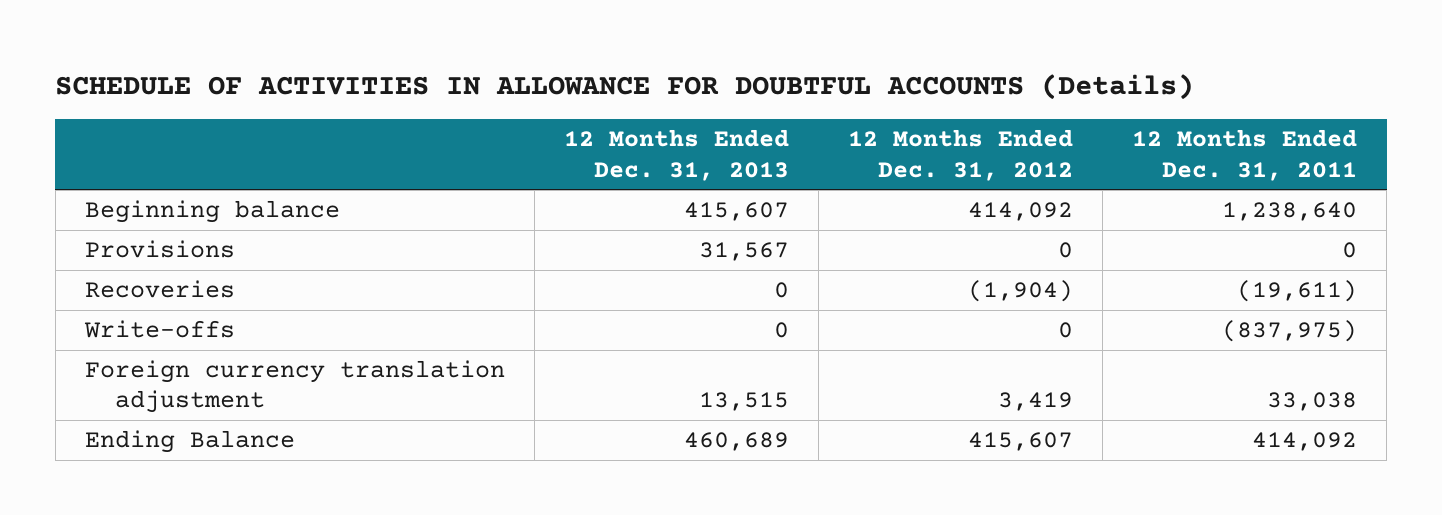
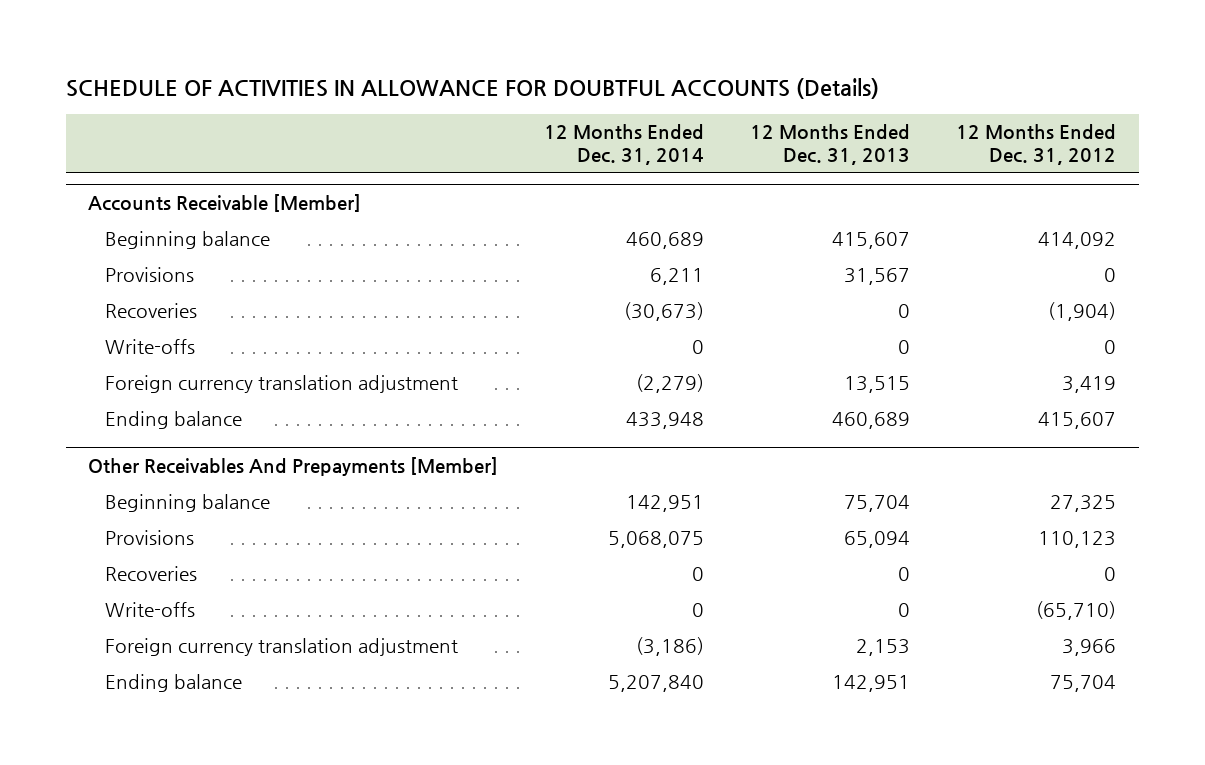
[1132,129,1358,181] 12 Months Ended Dec. 31, 2011 -> none
none -> [544,124,705,165] 12 Months Ended Dec. 31, 2014
none -> [88,193,362,212] Accounts Receivable [Member]
[84,430,295,454] Ending Balance -> [104,410,242,429] Ending balance
none -> [88,456,499,476] Other Receivables And Prepayments [Member]
none -> [104,493,270,512] Beginning balance
none -> [104,529,194,545] Provisions
none -> [104,565,197,581] Recoveries
none -> [104,601,195,617] Write-offs
none -> [104,637,458,656] Foreign currency translation adjustment
none -> [104,673,242,692] Ending balance

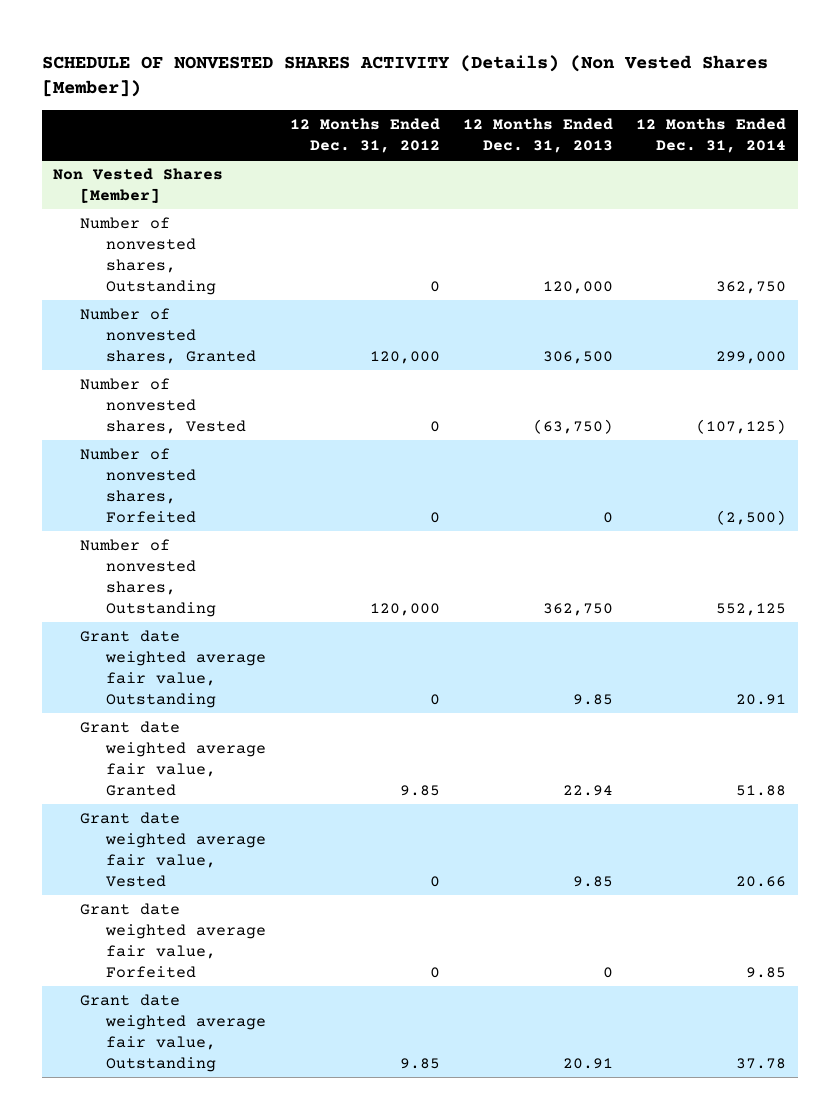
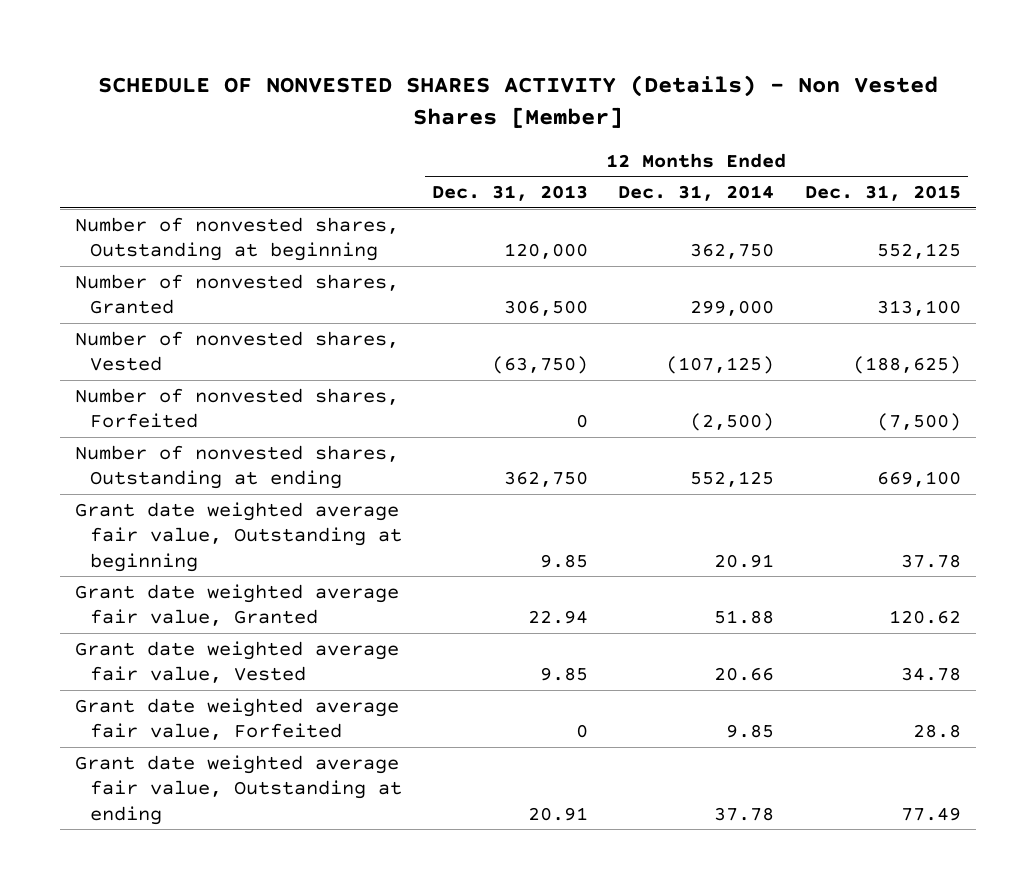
[41,54,768,98] SCHEDULE OF NONVESTED SHARES ACTIVITY (Details) (Non Vested Shares [Member]) -> [97,75,938,129] SCHEDULE OF NONVESTED SHARES ACTIVITY (Details) - Non Vested Shares [Member]
[289,117,440,154] 12 Months Ended Dec. 31, 2012 -> none
none -> [804,185,961,202] Dec. 31, 2015
[53,167,224,203] Non Vested Shares [Member] -> none
[79,216,217,296] Number of nonvested shares, Outstanding -> [75,216,400,262] Number of nonvested shares, Outstanding at beginning
[79,538,217,618] Number of nonvested shares, Outstanding -> [75,444,400,490] Number of nonvested shares, Outstanding at ending
[79,629,267,709] Grant date weighted average fair value, Outstanding -> [75,501,402,572] Grant date weighted average fair value, Outstanding at beginning
[79,993,267,1073] Grant date weighted average fair value, Outstanding -> [75,754,402,825] Grant date weighted average fair value, Outstanding at ending

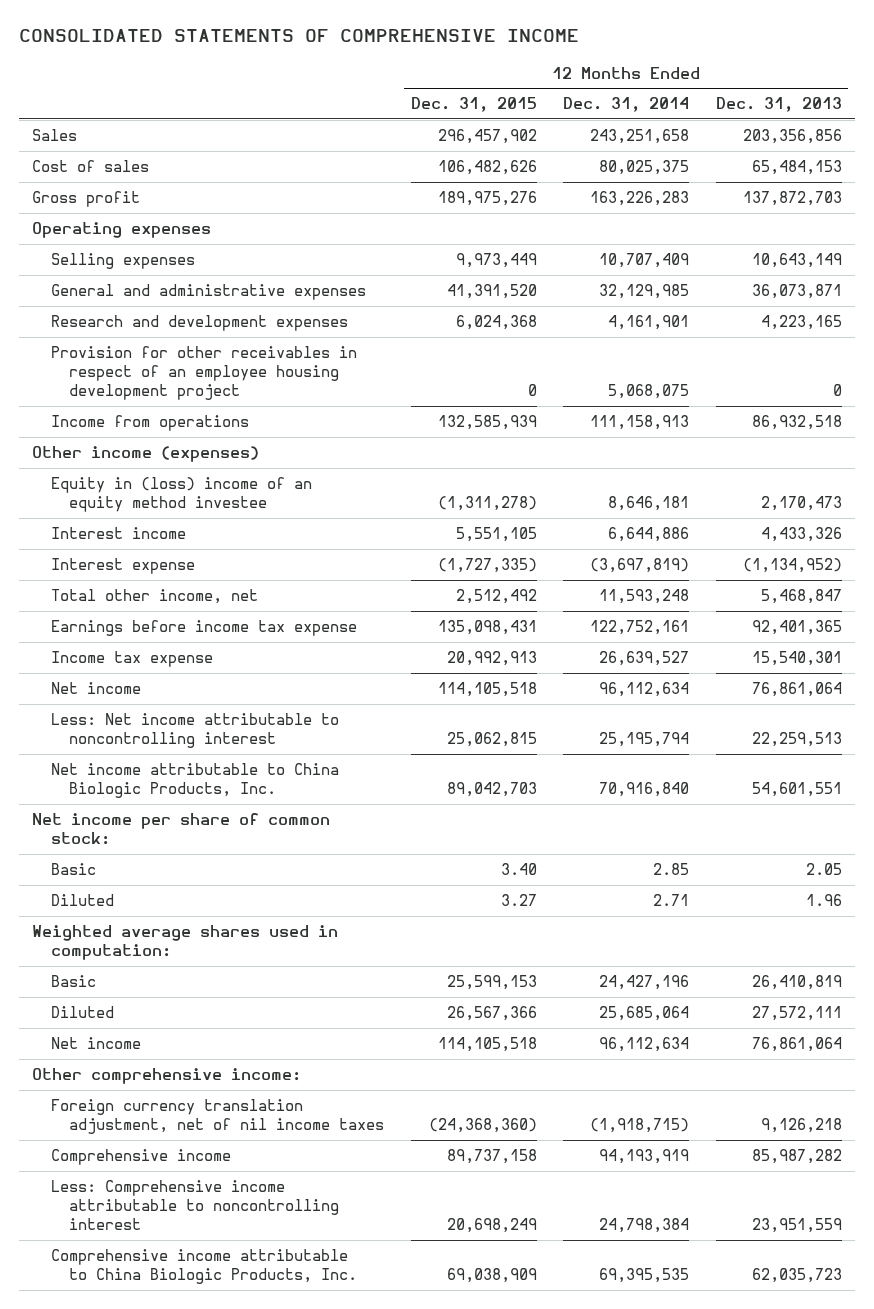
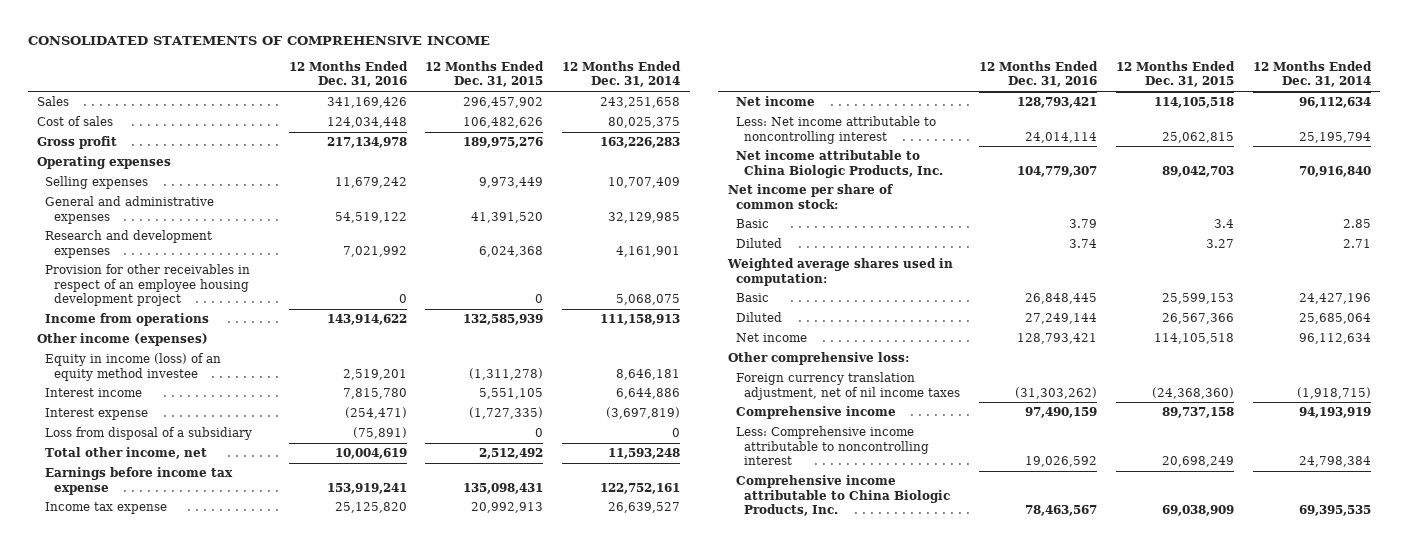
[715,97,842,113] Dec. 31, 2013 -> none
none -> [288,60,408,88] 12 Months Ended Dec. 31, 2016
[50,477,312,513] Equity in (loss) income of an equity method investee -> [45,353,222,381] Equity in income (loss) of an equity method investee
none -> [45,427,253,441] Loss from disposal of a subsidiary
[500,863,537,876] 3.40 -> [1214,219,1235,229] 3.4
[32,1068,302,1085] Other comprehensive income: -> [727,352,909,366] Other comprehensive loss:

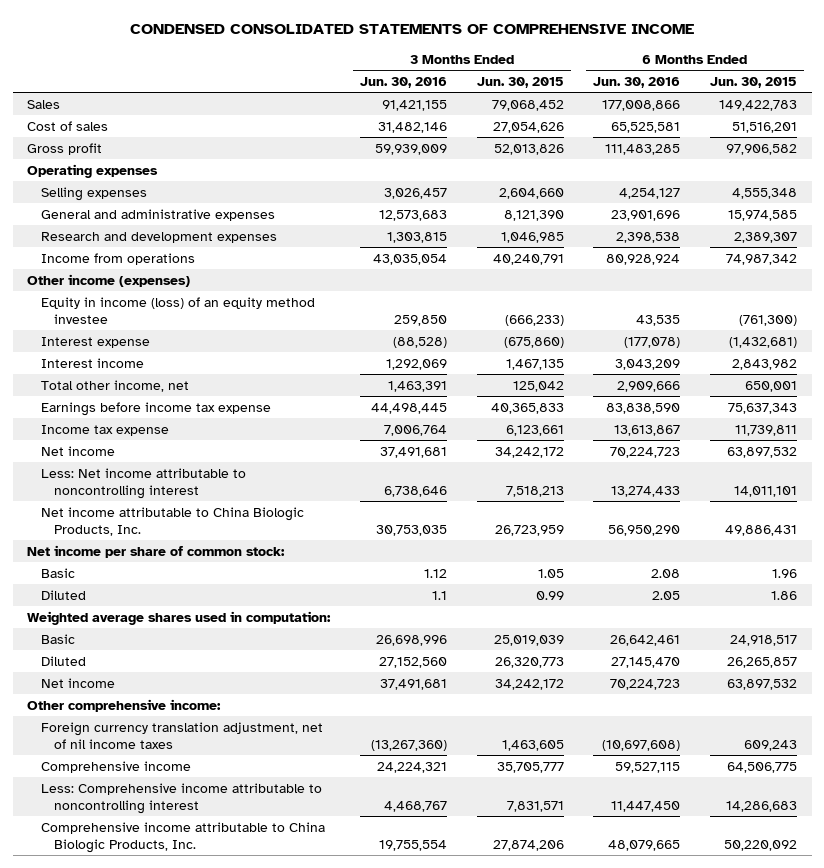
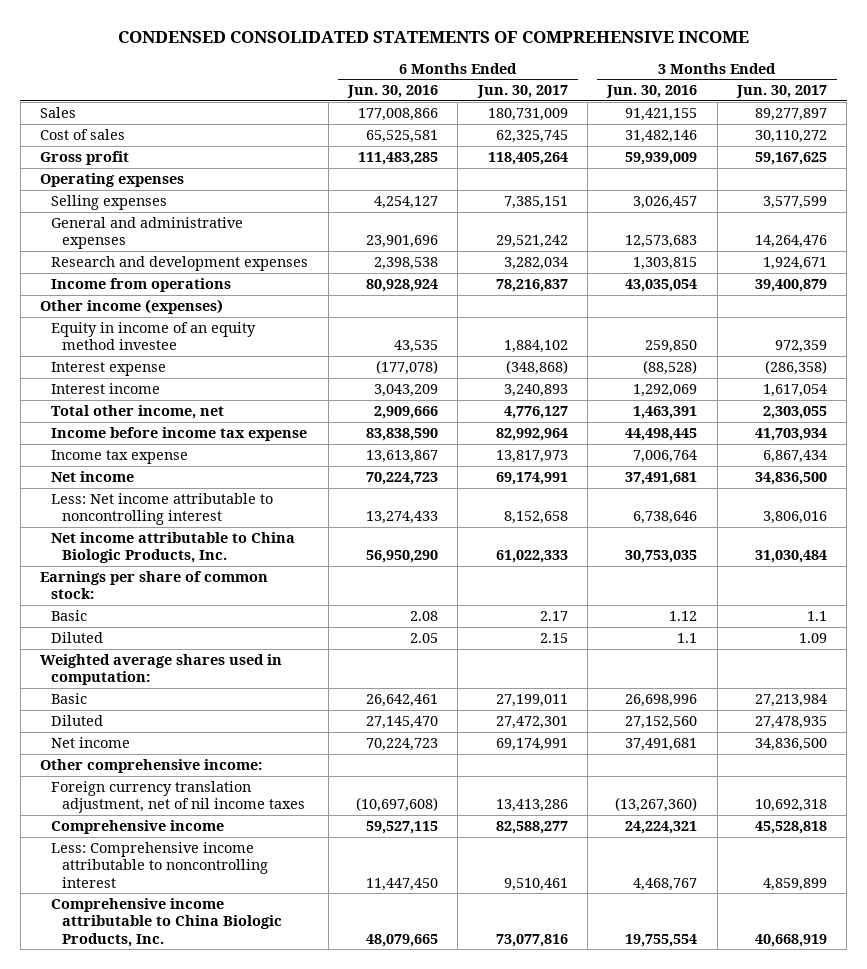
[476,77,564,89] Jun. 30, 2015 -> none
[709,77,797,89] Jun. 30, 2015 -> none
none -> [476,85,568,99] Jun. 30, 2017
none -> [736,85,828,99] Jun. 30, 2017
[40,296,315,324] Equity in income (loss) of an equity method investee -> [51,322,257,351] Equity in income of an equity method investee
[40,401,271,416] Earnings before income tax expense -> [51,427,308,442] Income before income tax expense
[27,544,286,558] Net income per share of common stock: -> [40,571,269,600] Earnings per share of common stock:

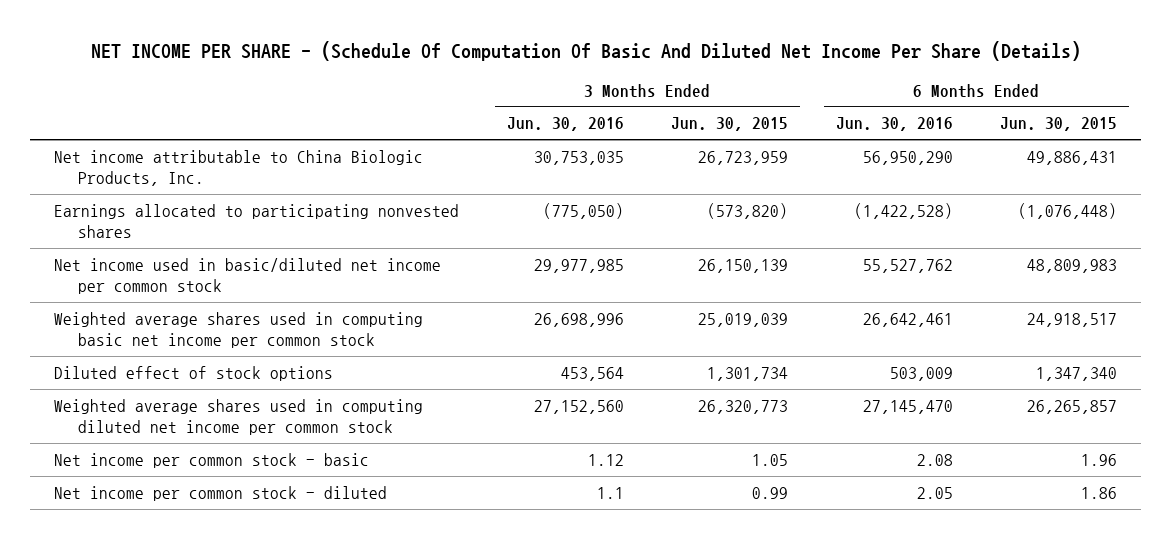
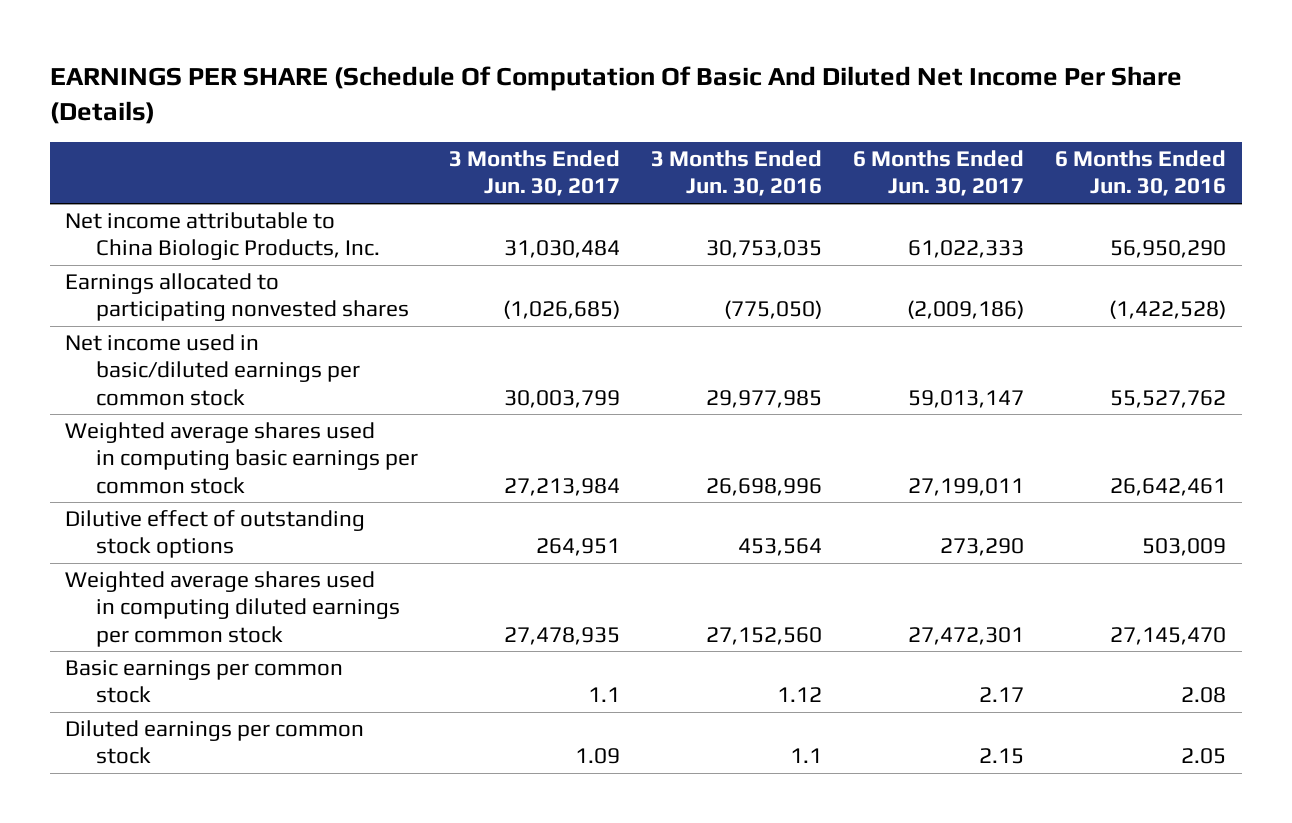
[90,40,1081,61] NET INCOME PER SHARE - (Schedule Of Computation Of Basic And Diluted Net Income Per Share (Details) -> [49,65,1182,124] EARNINGS PER SHARE (Schedule Of Computation Of Basic And Diluted Net Income Per Share (Details)
[671,117,789,132] Jun. 30, 2015 -> none
[1000,117,1118,132] Jun. 30, 2015 -> none
none -> [448,150,620,197] 3 Months Ended Jun. 30, 2017
none -> [853,150,1025,197] 6 Months Ended Jun. 30, 2017
[54,257,442,294] Net income used in basic/diluted net income per common stock -> [65,334,360,406] Net income used in basic/diluted earnings per common stock
[54,311,424,348] Weighted average shares used in computing basic net income per common stock -> [65,422,418,494] Weighted average shares used in computing basic earnings per common stock
[54,365,334,381] Diluted effect of stock options -> [65,510,366,559] Dilutive effect of outstanding stock options
[54,398,424,435] Weighted average shares used in computing diluted net income per common stock -> [65,571,400,647] Weighted average shares used in computing diluted earnings per common stock
[54,452,370,468] Net income per common stock - basic -> [65,660,344,704] Basic earnings per common stock
[54,485,388,501] Net income per common stock - diluted -> [65,720,365,765] Diluted earnings per common stock

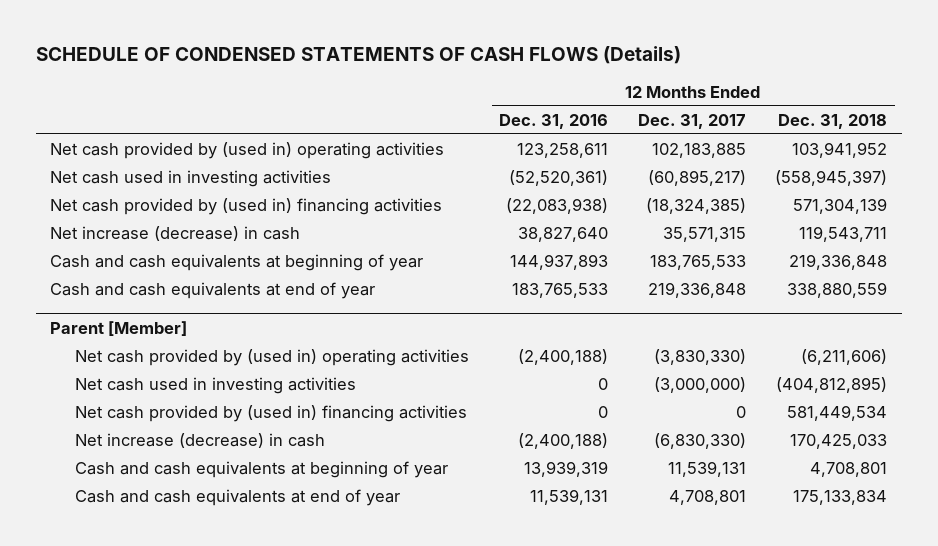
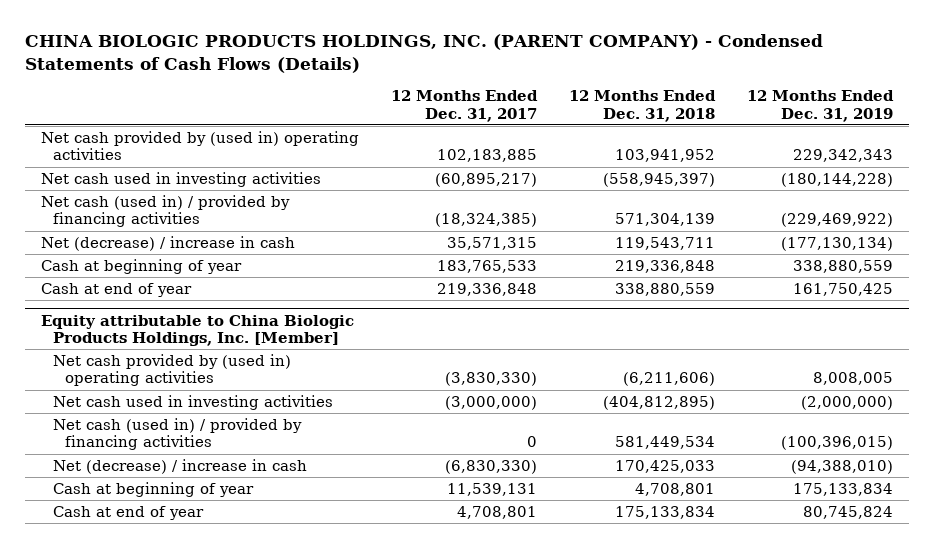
[35,46,681,65] SCHEDULE OF CONDENSED STATEMENTS OF CASH FLOWS (Details) -> [24,34,823,73] CHINA BIOLOGIC PRODUCTS HOLDINGS, INC. (PARENT COMPANY) - Condensed Statements of Cash Flows (Details)
[499,113,609,129] Dec. 31, 2016 -> none
none -> [746,89,894,122] 12 Months Ended Dec. 31, 2019
[50,198,443,216] Net cash provided by (used in) financing activities -> [40,194,290,228] Net cash (used in) / provided by financing activities
[50,226,301,242] Net increase (decrease) in cash -> [40,235,295,251] Net (decrease) / increase in cash
[50,254,424,272] Cash and cash equivalents at beginning of year -> [40,258,242,274] Cash at beginning of year
[50,282,376,300] Cash and cash equivalents at end of year -> [40,282,192,297] Cash at end of year
[50,320,188,336] Parent [Member] -> [40,314,354,347] Equity attributable to China Biologic Products Holdings, Inc. [Member]
[75,405,468,423] Net cash provided by (used in) financing activities -> [52,417,302,451] Net cash (used in) / provided by financing activities
[75,433,326,449] Net increase (decrease) in cash -> [52,458,307,474] Net (decrease) / increase in cash
[75,461,449,479] Cash and cash equivalents at beginning of year -> [52,481,254,497] Cash at beginning of year
[75,489,401,507] Cash and cash equivalents at end of year -> [52,505,204,520] Cash at end of year

